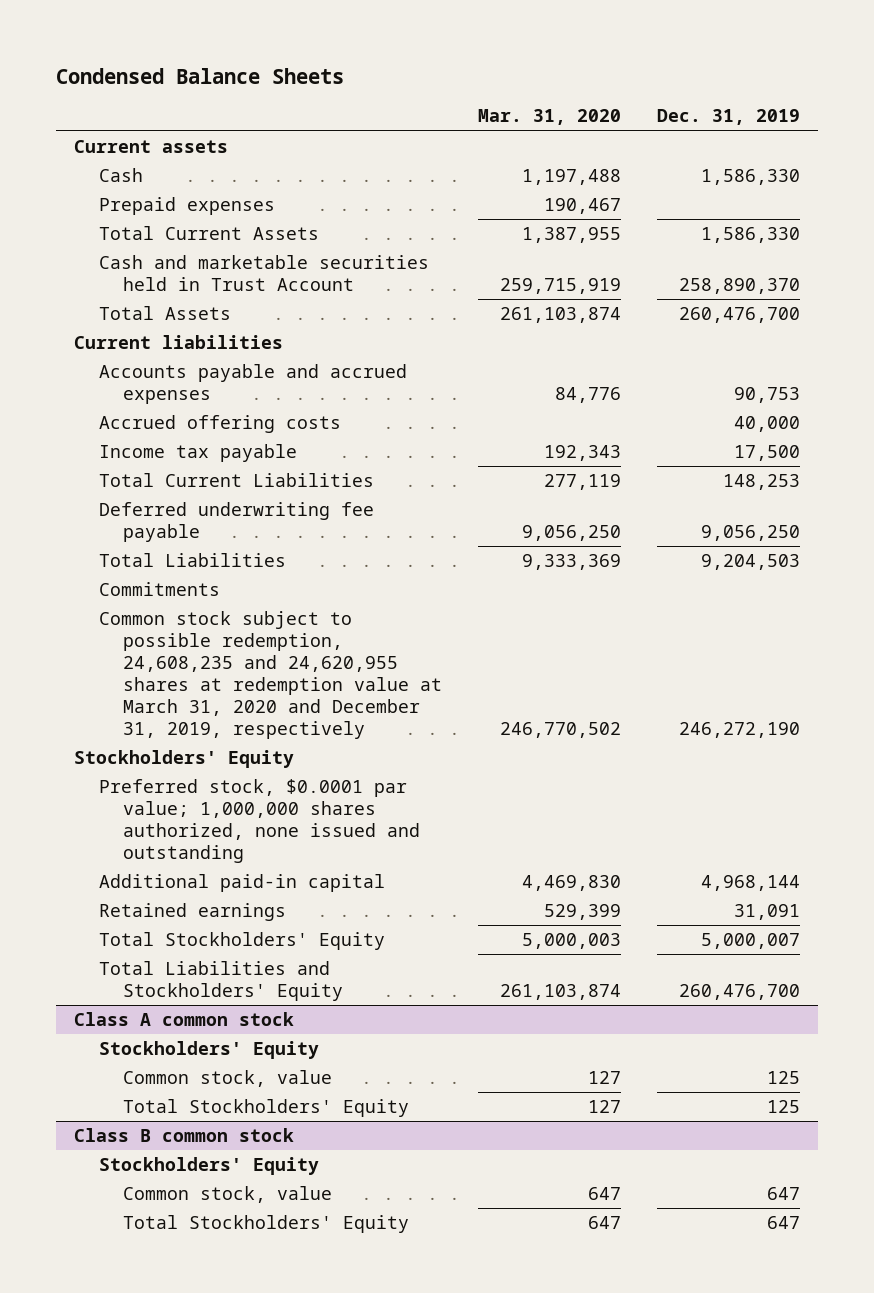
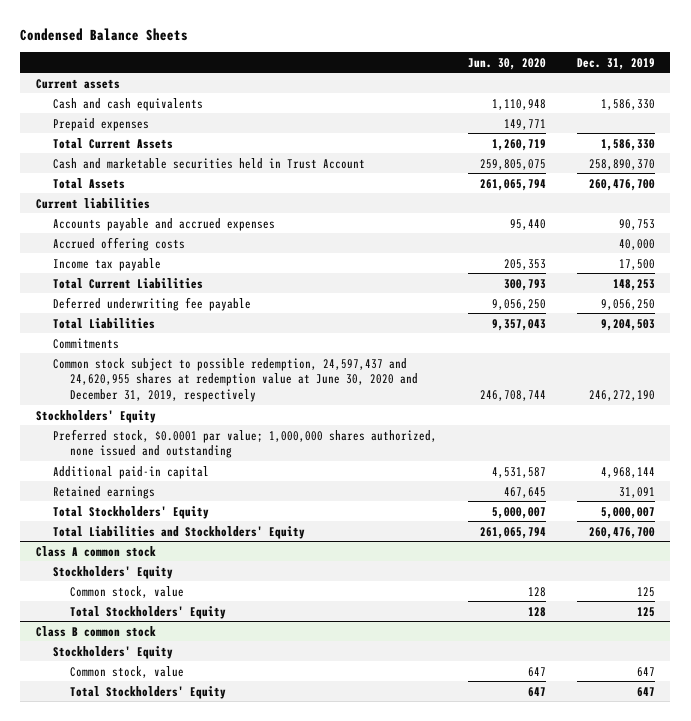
[478,109,622,126] Mar. 31, 2020 -> none
none -> [467,57,546,70] Jun. 30, 2020
[98,168,143,183] Cash -> [52,97,203,111] Cash and cash equivalents
[98,611,443,739] Common stock subject to possible redemption, 24,608,235 and 24,620,955 shares at redemption value at March 31, 2020 and December 31, 2019, respectively -> [52,357,419,402] Common stock subject to possible redemption, 24,597,437 and 24,620,955 shares at redemption value at June 30, 2020 and December 31, 2019, respectively

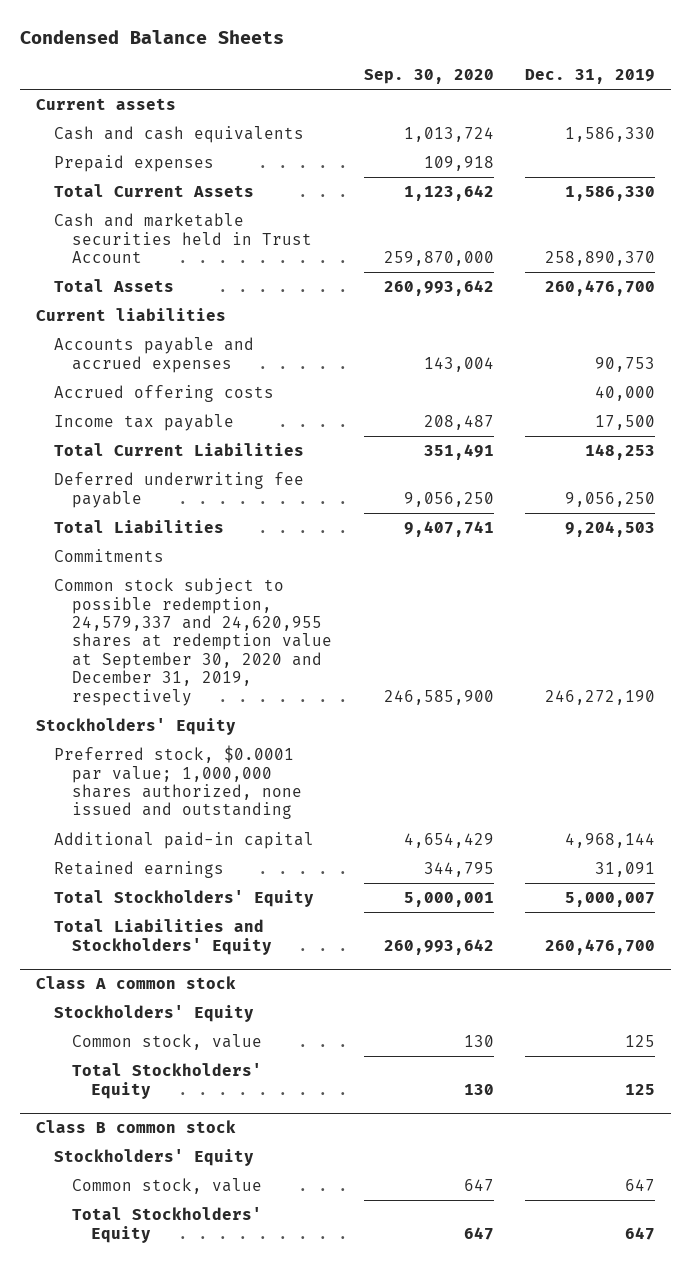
[467,57,546,70] Jun. 30, 2020 -> none
none -> [363,69,494,85] Sep. 30, 2020
[52,357,419,402] Common stock subject to possible redemption, 24,597,437 and 24,620,955 shares at redemption value at June 30, 2020 and December 31, 2019, respectively -> [53,578,333,706] Common stock subject to possible redemption, 24,579,337 and 24,620,955 shares at redemption value at September 30, 2020 and December 31, 2019, respectively

